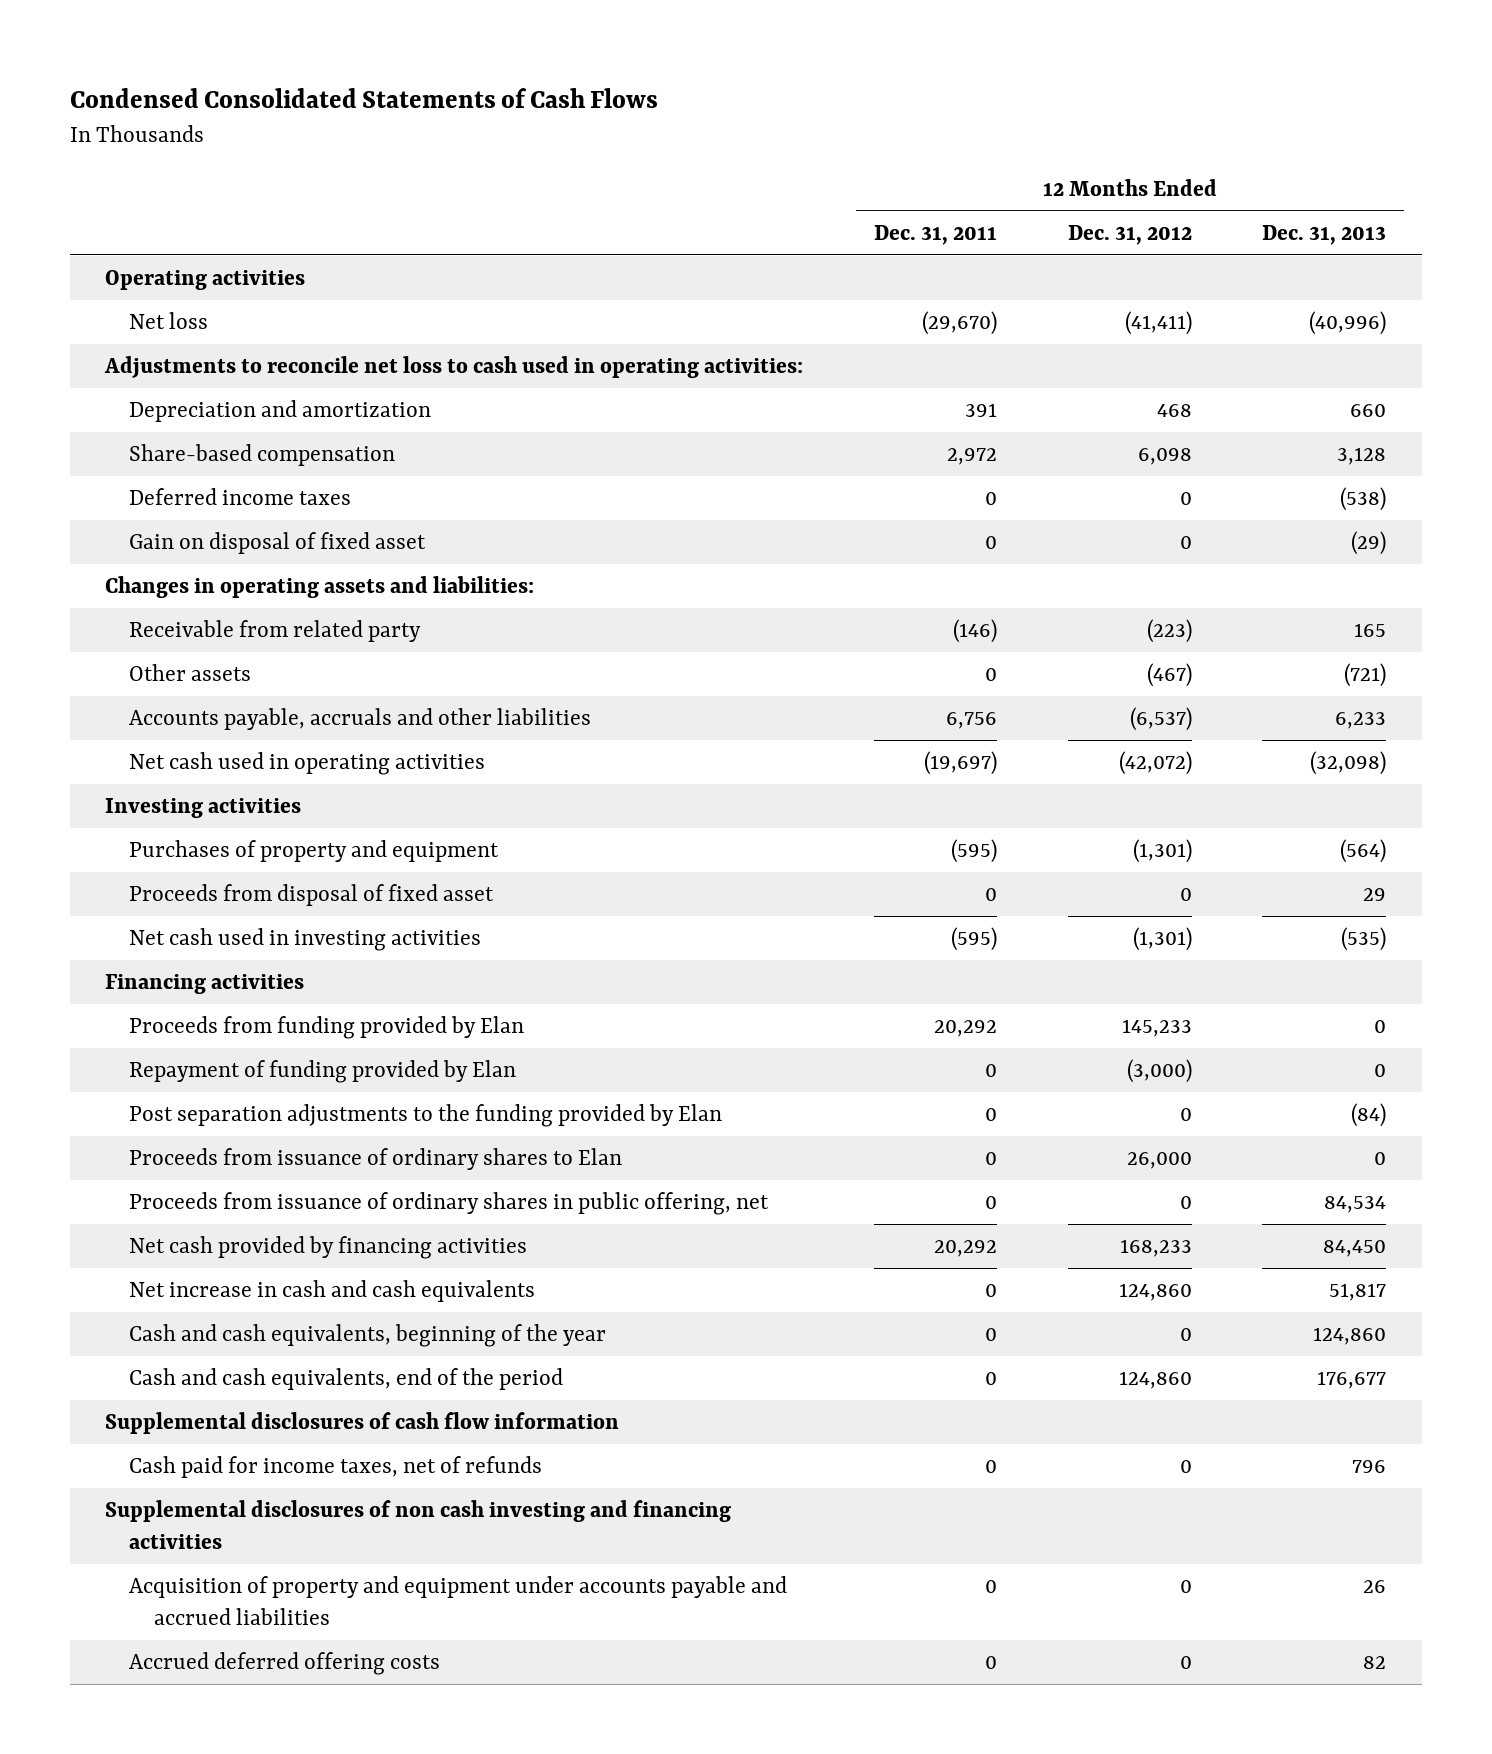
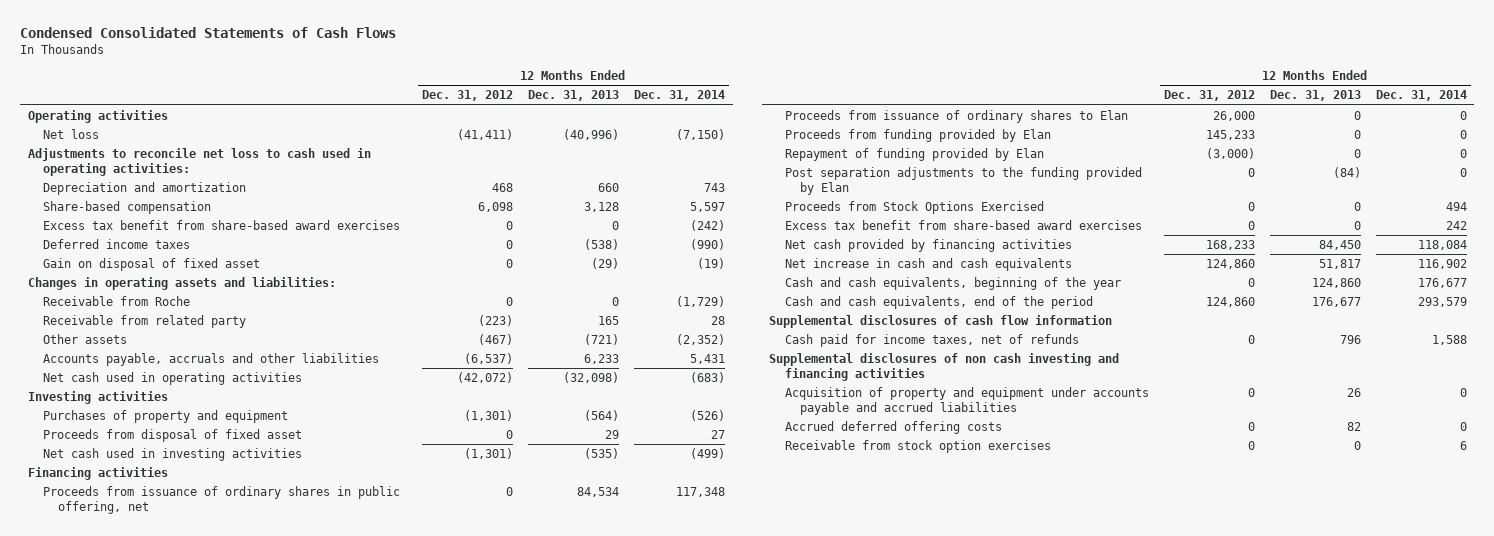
[874,224,998,245] Dec. 31, 2011 -> none
none -> [633,90,725,102] Dec. 31, 2014
none -> [42,219,400,230] Excess tax benefit from share-based award exercises
none -> [42,295,190,306] Receivable from Roche
[129,1192,770,1216] Proceeds from issuance of ordinary shares in public offering, net -> [42,485,400,514] Proceeds from issuance of ordinary shares in public offering, net
[129,1148,623,1171] Proceeds from issuance of ordinary shares to Elan -> [784,109,1128,123] Proceeds from issuance of ordinary shares to Elan
none -> [784,200,1044,214] Proceeds from Stock Options Exercised
none -> [784,219,1142,230] Excess tax benefit from share-based award exercises
none -> [784,439,1051,453] Receivable from stock option exercises

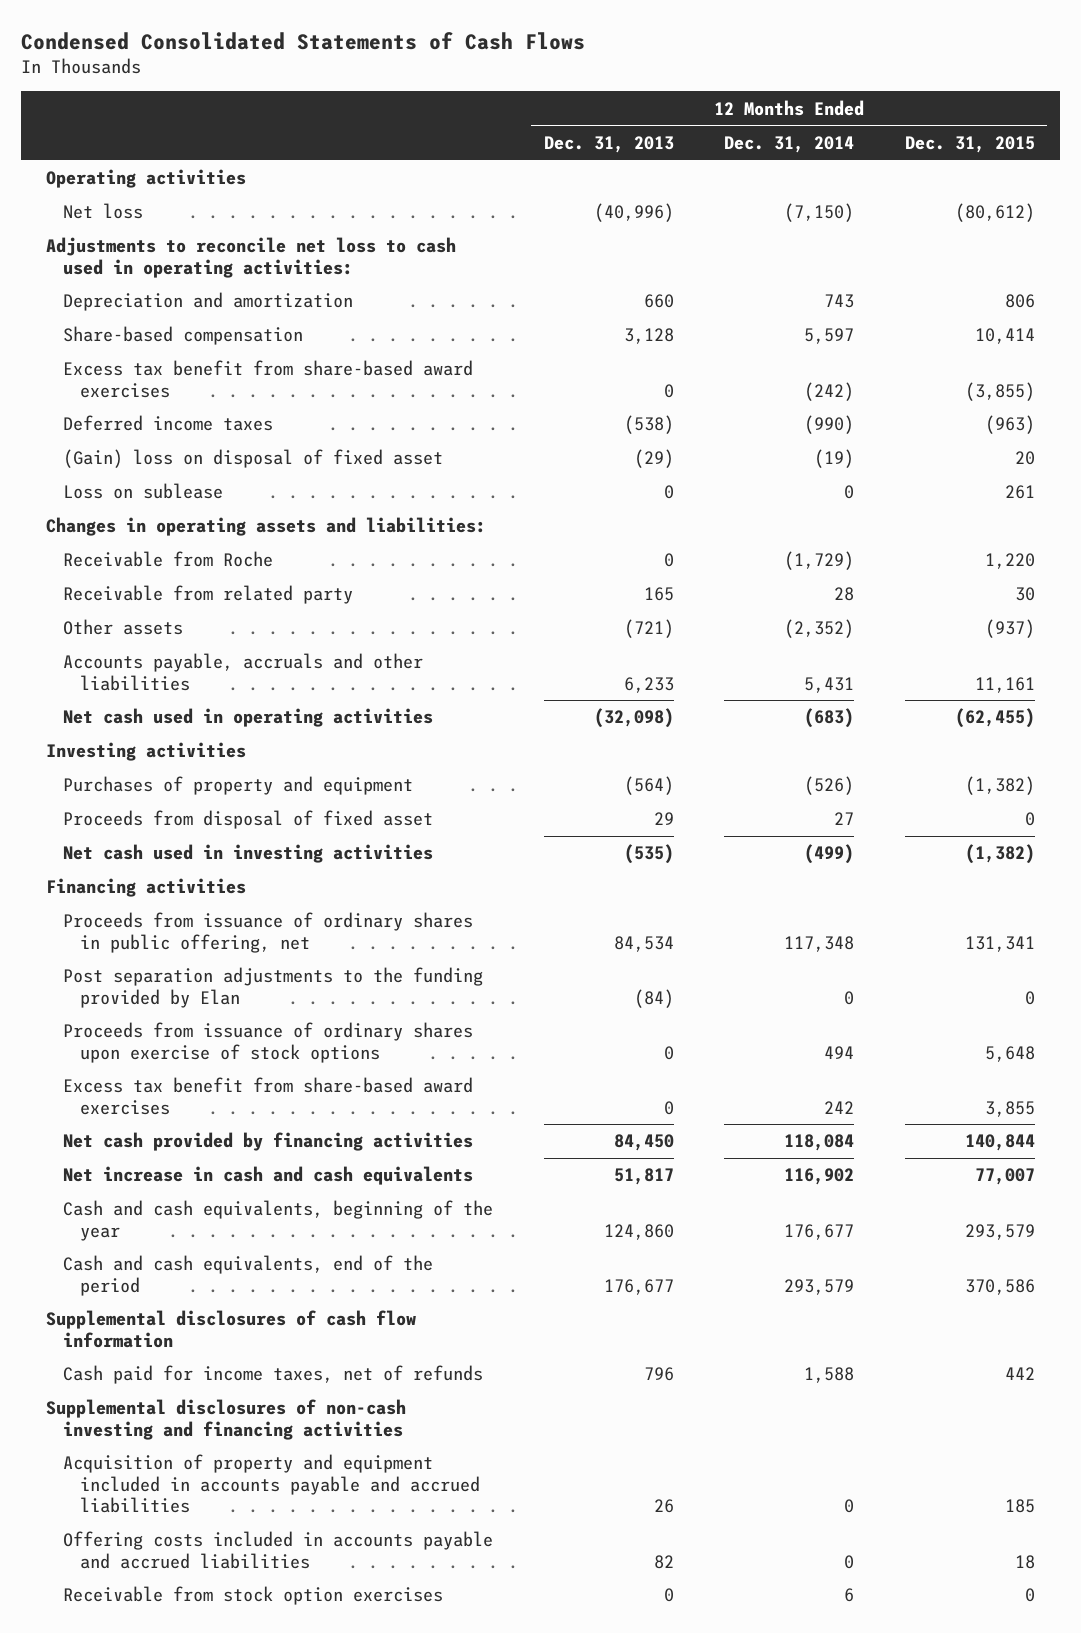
[421,90,513,102] Dec. 31, 2012 -> none
none -> [904,136,1035,154] Dec. 31, 2015
[42,257,260,271] Gain on disposal of fixed asset -> [63,449,444,469] (Gain) loss on disposal of fixed asset
none -> [63,483,224,500] Loss on sublease
[784,109,1128,123] Proceeds from issuance of ordinary shares to Elan -> none
[784,128,1051,142] Proceeds from funding provided by Elan -> none
[784,147,1044,161] Repayment of funding provided by Elan -> none
[784,200,1044,214] Proceeds from Stock Options Exercised -> [63,1022,474,1063] Proceeds from issuance of ordinary shares upon exercise of stock options
[769,352,1120,381] Supplemental disclosures of non cash investing and financing activities -> [46,1399,407,1440] Supplemental disclosures of non-cash investing and financing activities
[784,386,1149,415] Acquisition of property and equipment under accounts payable and accrued liabilities -> [63,1454,481,1513] Acquisition of property and equipment included in accounts payable and accrued liabilities
[784,420,1002,434] Accrued deferred offering costs -> [63,1531,494,1569] Offering costs included in accounts payable and accrued liabilities

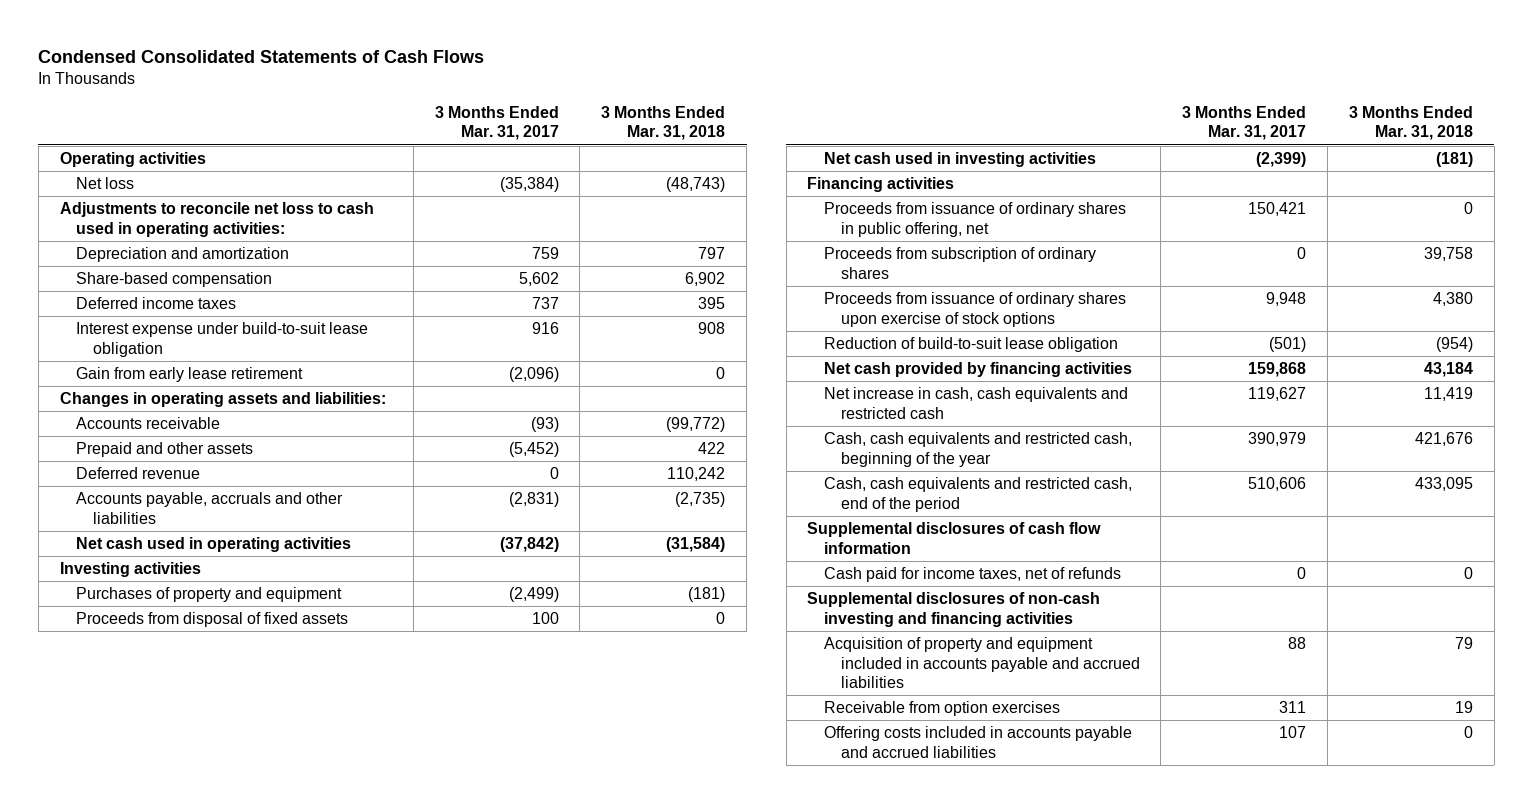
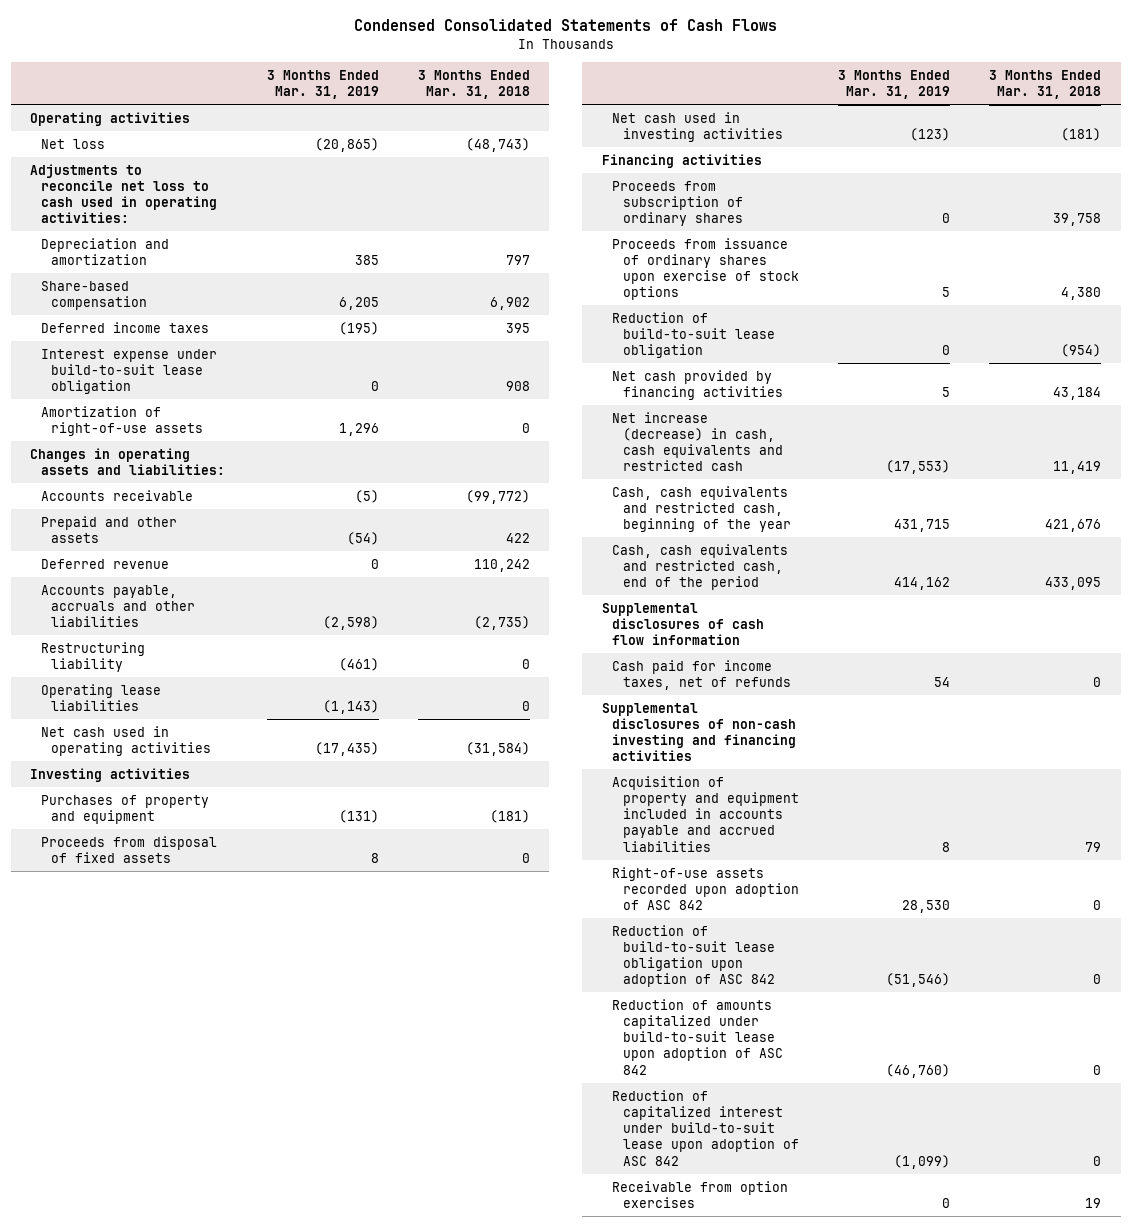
[434,105,559,141] 3 Months Ended Mar. 31, 2017 -> none
none -> [266,69,379,100] 3 Months Ended Mar. 31, 2019
[76,367,304,383] Gain from early lease retirement -> none
none -> [40,405,204,436] Amortization of right-of-use assets
none -> [40,641,145,672] Restructuring liability
none -> [40,683,161,711] Operating lease liabilities
[823,202,1126,237] Proceeds from issuance of ordinary shares in public offering, net -> none
[823,387,1128,419] Net increase in cash, cash equivalents and restricted cash -> [612,411,783,472] Net increase (decrease) in cash, cash equivalents and restricted cash
none -> [612,866,799,911] Right-of-use assets recorded upon adoption of ASC 842
none -> [612,924,775,988] Reduction of build-to-suit lease obligation upon adoption of ASC 842
none -> [612,998,783,1075] Reduction of amounts capitalized under build-to-suit lease upon adoption of ASC 842
none -> [612,1089,799,1166] Reduction of capitalized interest under build-to-suit lease upon adoption of ASC 842
[823,726,1132,758] Offering costs included in accounts payable and accrued liabilities -> none

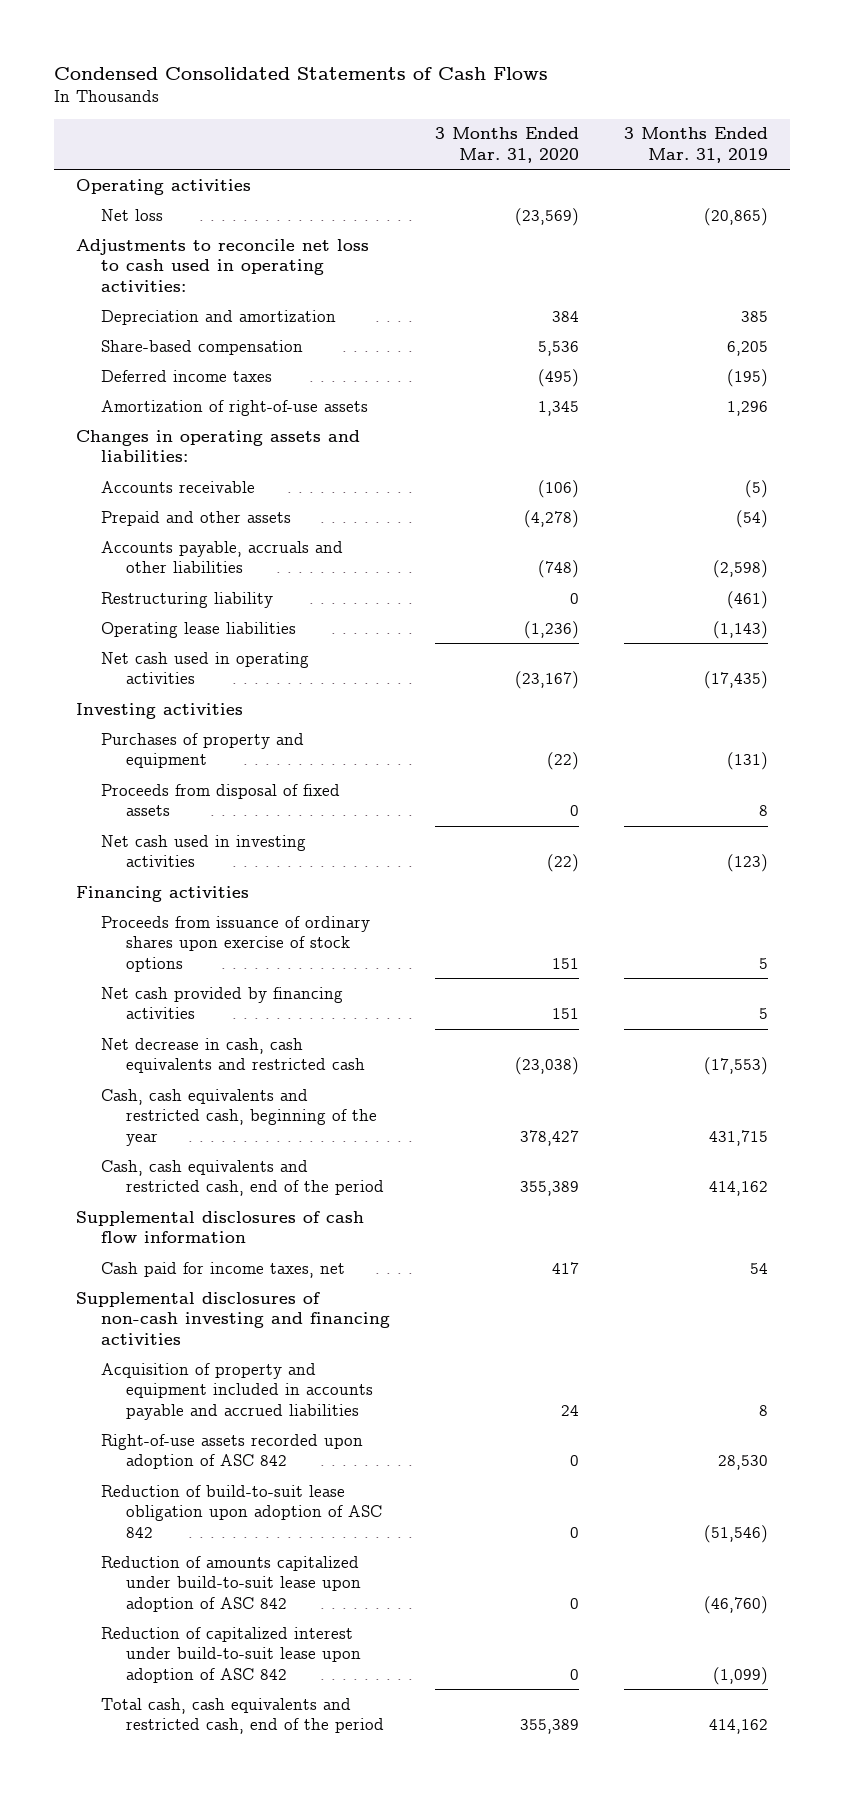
[417,69,530,100] 3 Months Ended Mar. 31, 2018 -> none
none -> [435,127,580,164] 3 Months Ended Mar. 31, 2020
[40,348,217,395] Interest expense under build-to-suit lease obligation -> none
[40,558,169,569] Deferred revenue -> none
[612,180,743,227] Proceeds from subscription of ordinary shares -> none
[612,311,775,359] Reduction of build-to-suit lease obligation -> none
[612,411,783,472] Net increase (decrease) in cash, cash equivalents and restricted cash -> [101,1037,366,1074] Net decrease in cash, cash equivalents and restricted cash
[612,659,791,690] Cash paid for income taxes, net of refunds -> [101,1261,346,1278] Cash paid for income taxes, net
[612,1180,789,1208] Receivable from option exercises -> none
none -> [101,1697,385,1735] Total cash, cash equivalents and restricted cash, end of the period

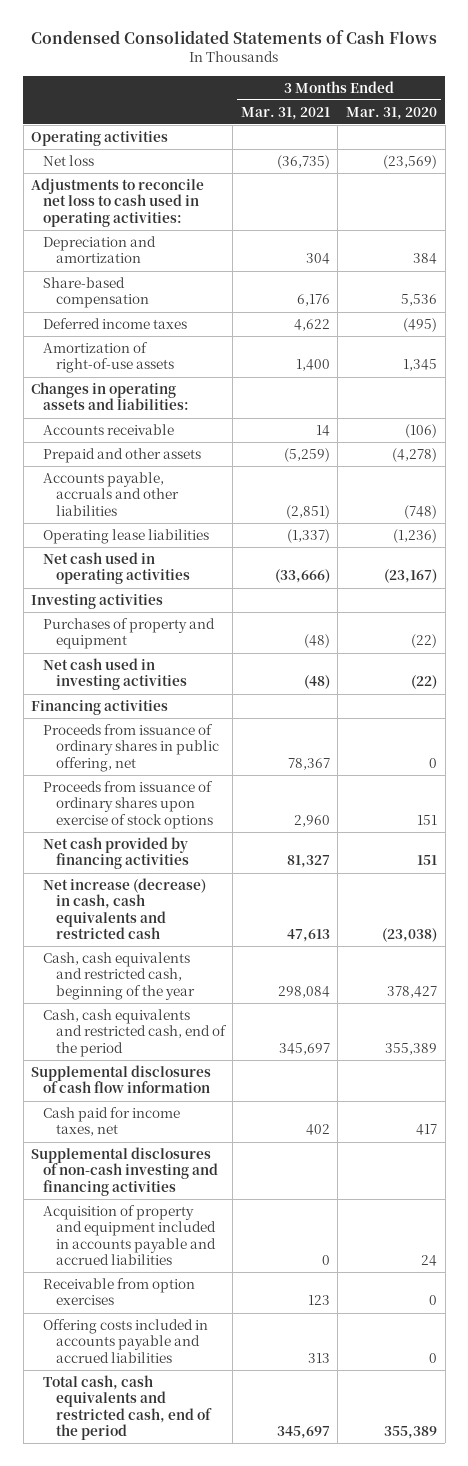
[623,127,768,164] 3 Months Ended Mar. 31, 2019 -> none
none -> [240,106,330,120] Mar. 31, 2021
[101,591,274,608] Restructuring liability -> none
[101,783,341,817] Proceeds from disposal of fixed assets -> none
none -> [43,723,219,772] Proceeds from issuance of ordinary shares in public offering, net
[101,1037,366,1074] Net decrease in cash, cash equivalents and restricted cash -> [43,877,207,940] Net increase (decrease) in cash, cash equivalents and restricted cash
[101,1433,364,1470] Right-of-use assets recorded upon adoption of ASC 842 -> none
[101,1484,383,1539] Reduction of build-to-suit lease obligation upon adoption of ASC 842 -> none
[101,1555,362,1613] Reduction of amounts capitalized under build-to-suit lease upon adoption of ASC 842 -> none
[101,1626,362,1684] Reduction of capitalized interest under build-to-suit lease upon adoption of ASC 842 -> none
none -> [43,1277,196,1306] Receivable from option exercises
none -> [43,1318,209,1363] Offering costs included in accounts payable and accrued liabilities

